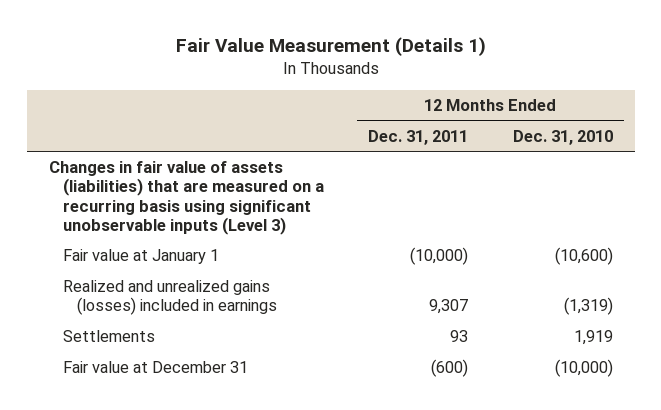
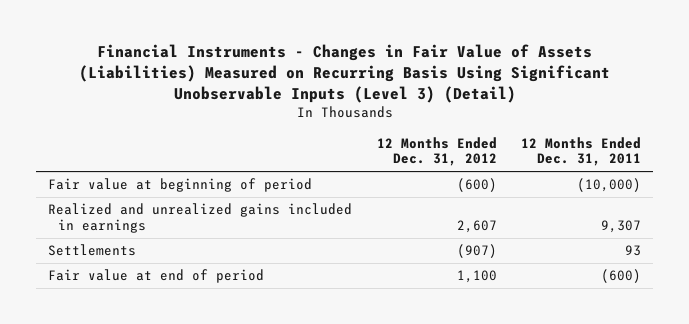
[175,36,486,56] Fair Value Measurement (Details 1) -> [78,43,610,103] Financial Instruments - Changes in Fair Value of Assets (Liabilities) Measured on Recurring Basis Using Significant Unobservable Inputs (Level 3) (Detail)
[512,129,613,145] Dec. 31, 2010 -> none
none -> [376,136,497,167] 12 Months Ended Dec. 31, 2012
[48,161,325,235] Changes in fair value of assets (liabilities) that are measured on a recurring basis using significant unobservable inputs (Level 3) -> none
[63,249,220,265] Fair value at January 1 -> [48,178,313,193] Fair value at beginning of period
[63,280,278,316] Realized and unrealized gains (losses) included in earnings -> [48,203,353,234] Realized and unrealized gains included in earnings
[63,361,249,374] Fair value at December 31 -> [48,269,265,284] Fair value at end of period

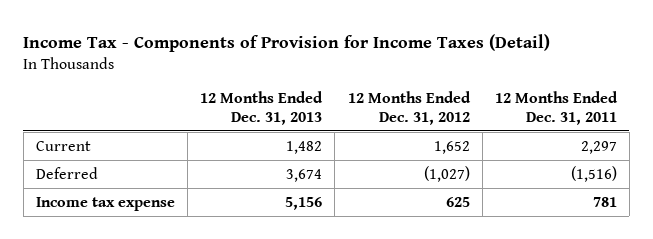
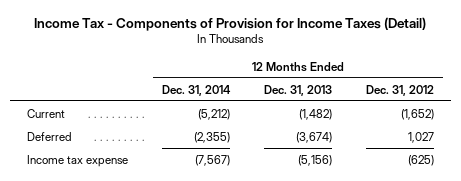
[494,90,618,125] 12 Months Ended Dec. 31, 2011 -> none
none -> [161,84,231,96] Dec. 31, 2014
[286,140,323,154] 1,482 -> [298,108,332,120] (1,482)
[433,140,470,154] 1,652 -> [401,108,435,120] (1,652)
[286,168,323,182] 3,674 -> [295,131,332,143] (3,674)
[423,165,470,182] (1,027) -> [408,131,435,143] 1,027
[285,196,323,210] 5,156 -> [297,154,332,166] (5,156)
[445,196,470,207] 625 -> [408,154,435,166] (625)

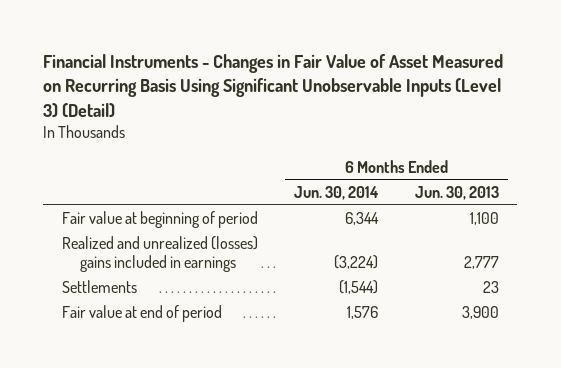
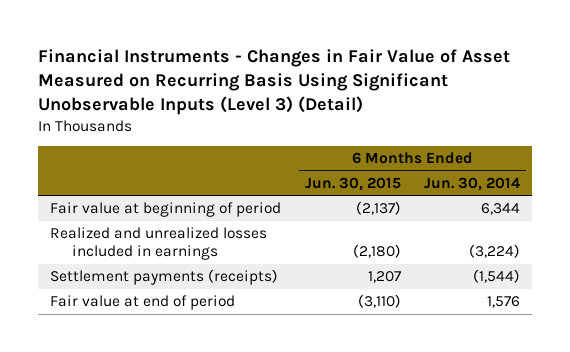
[415,185,500,200] Jun. 30, 2013 -> none
none -> [304,176,401,191] Jun. 30, 2015
[61,236,258,273] Realized and unrealized (losses) gains included in earnings -> [49,227,267,261] Realized and unrealized losses included in earnings
[61,280,137,294] Settlements -> [49,269,278,286] Settlement payments (receipts)

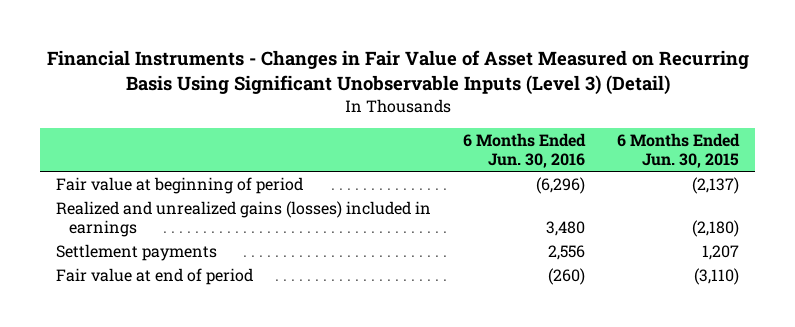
[424,176,521,191] Jun. 30, 2014 -> none
none -> [463,133,587,169] 6 Months Ended Jun. 30, 2016
[49,227,267,261] Realized and unrealized losses included in earnings -> [56,200,432,237] Realized and unrealized gains (losses) included in earnings
[49,269,278,286] Settlement payments (receipts) -> [56,243,218,261] Settlement payments

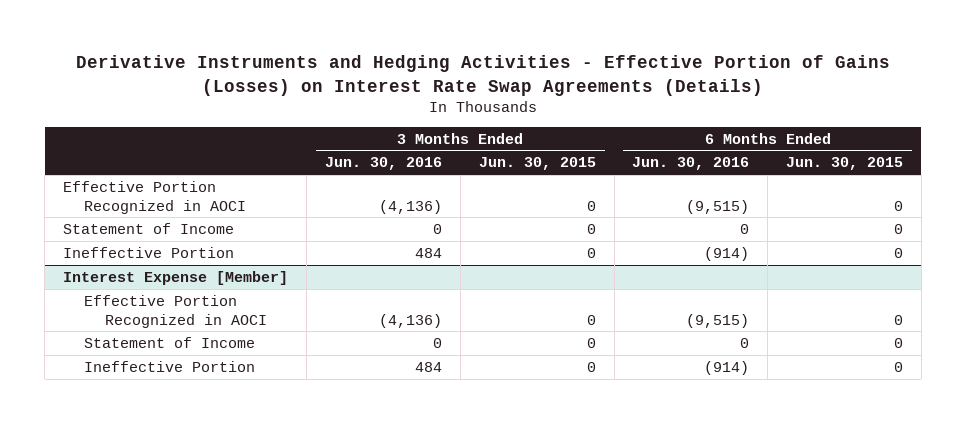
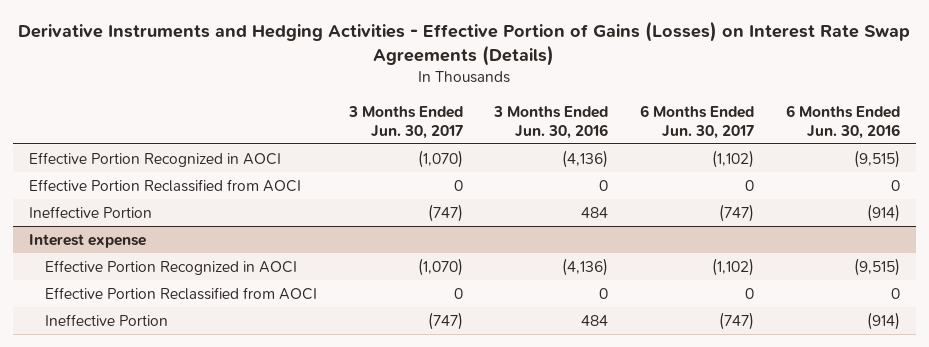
[478,157,596,171] Jun. 30, 2015 -> none
[786,157,904,171] Jun. 30, 2015 -> none
none -> [347,105,463,139] 3 Months Ended Jun. 30, 2017
none -> [640,104,755,139] 6 Months Ended Jun. 30, 2017
[63,222,235,234] Statement of Income -> [28,178,301,192] Effective Portion Reclassified from AOCI
[63,270,289,285] Interest Expense [Member] -> [28,233,146,248] Interest expense
[84,336,256,348] Statement of Income -> [44,286,317,300] Effective Portion Reclassified from AOCI

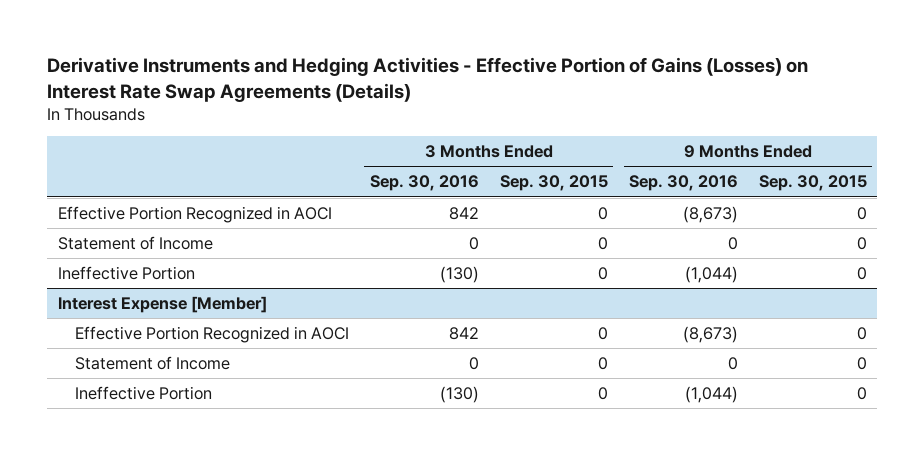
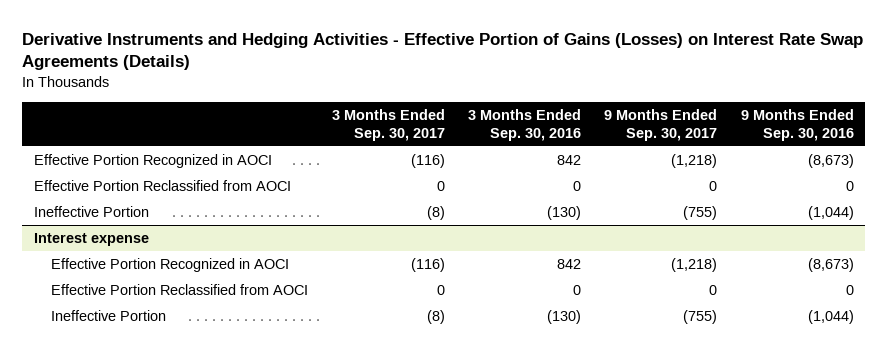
[499,175,608,192] Sep. 30, 2015 -> none
[758,175,867,192] Sep. 30, 2015 -> none
none -> [331,108,445,141] 3 Months Ended Sep. 30, 2017
none -> [604,108,718,141] 9 Months Ended Sep. 30, 2017
[57,235,213,250] Statement of Income -> [33,180,291,192] Effective Portion Reclassified from AOCI
[57,295,267,313] Interest Expense [Member] -> [33,233,149,247] Interest expense
[74,355,230,370] Statement of Income -> [51,284,309,296] Effective Portion Reclassified from AOCI

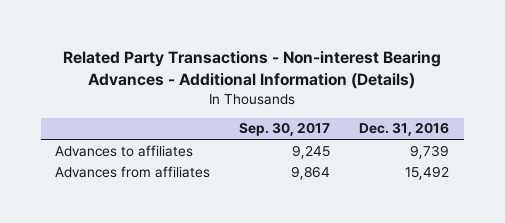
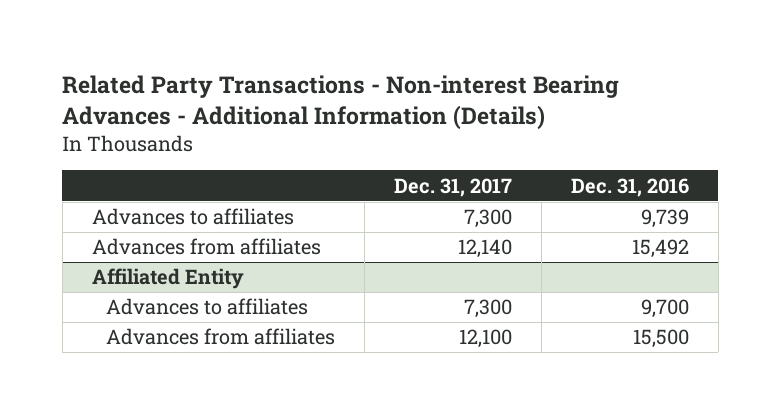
[239,122,331,137] Sep. 30, 2017 -> none
none -> [393,177,512,197] Dec. 31, 2017
none -> [91,268,244,290] Affiliated Entity
none -> [105,298,308,316] Advances to affiliates
none -> [105,328,335,346] Advances from affiliates

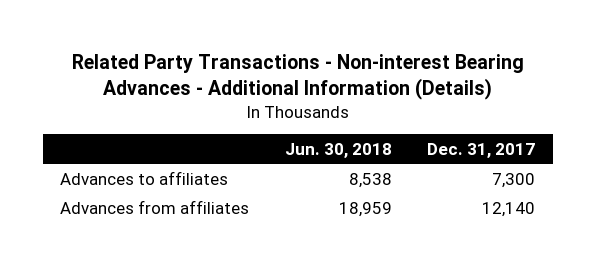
[570,177,689,197] Dec. 31, 2016 -> none
none -> [284,142,392,158] Jun. 30, 2018
[91,268,244,290] Affiliated Entity -> none
[105,298,308,316] Advances to affiliates -> none
[105,328,335,346] Advances from affiliates -> none

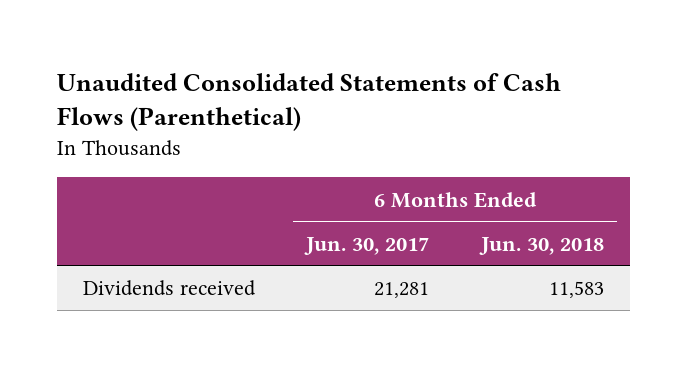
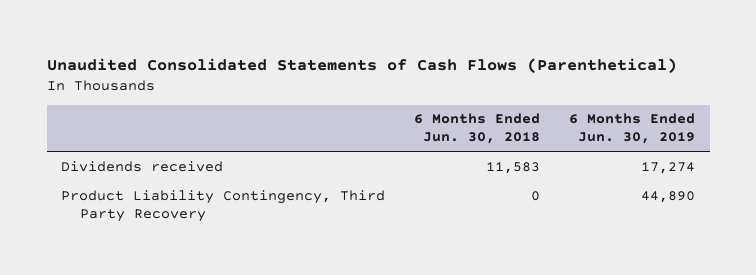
[304,236,430,255] Jun. 30, 2017 -> none
none -> [569,113,696,145] 6 Months Ended Jun. 30, 2019
none -> [61,189,386,222] Product Liability Contingency, Third Party Recovery

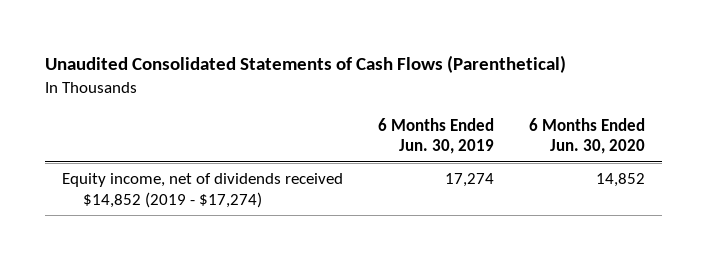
[414,113,541,145] 6 Months Ended Jun. 30, 2018 -> none
none -> [528,117,645,155] 6 Months Ended Jun. 30, 2020
[61,189,386,222] Product Liability Contingency, Third Party Recovery -> none
[61,160,224,172] Dividends received -> [62,173,344,208] Equity income, net of dividends received $14,852 (2019 - $17,274)

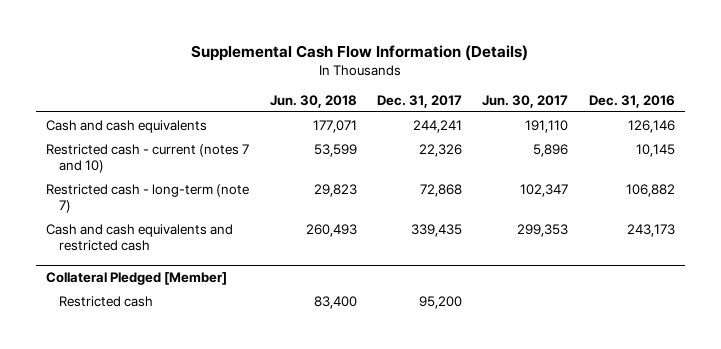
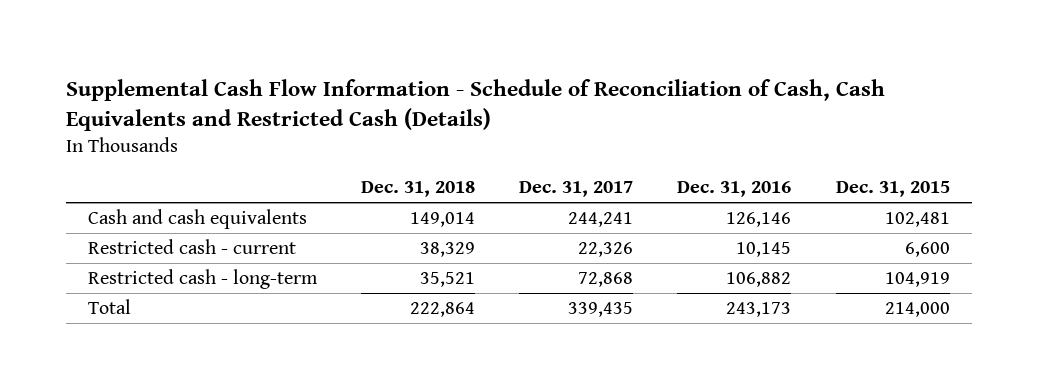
[191,44,529,61] Supplemental Cash Flow Information (Details) -> [65,78,885,132] Supplemental Cash Flow Information - Schedule of Reconciliation of Cash, Cash Equivalents and Restricted Cash (Details)
[269,94,357,108] Jun. 30, 2018 -> none
[482,94,569,108] Jun. 30, 2017 -> none
none -> [360,181,475,198] Dec. 31, 2018
none -> [835,181,950,198] Dec. 31, 2015
[46,271,228,285] Collateral Pledged [Member] -> none
[59,295,154,307] Restricted cash -> none
[46,143,250,173] Restricted cash - current (notes 7 and 10) -> [87,239,296,255] Restricted cash - current
[46,183,250,213] Restricted cash - long-term (note 7) -> [87,269,318,290] Restricted cash - long-term
[46,223,234,251] Cash and cash equivalents and restricted cash -> [87,299,131,315] Total

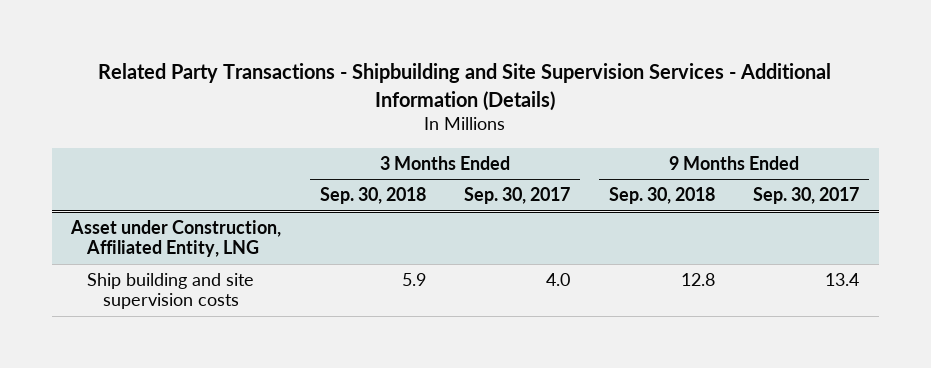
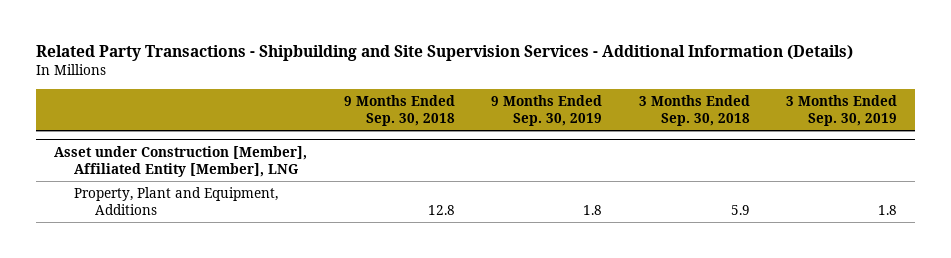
[464,187,571,205] Sep. 30, 2017 -> none
[753,187,860,205] Sep. 30, 2017 -> none
none -> [491,95,603,127] 9 Months Ended Sep. 30, 2019
none -> [786,95,898,127] 3 Months Ended Sep. 30, 2019
[70,219,282,258] Asset under Construction, Affiliated Entity, LNG -> [54,145,308,177] Asset under Construction [Member], Affiliated Entity [Member], LNG
[87,272,255,310] Ship building and site supervision costs -> [74,187,279,216] Property, Plant and Equipment, Additions

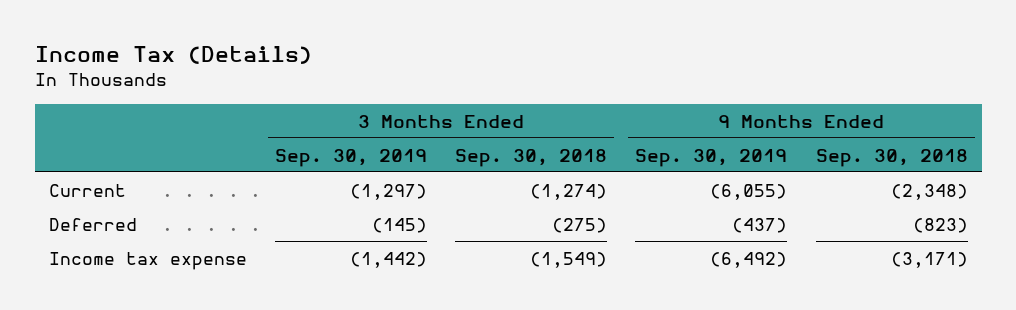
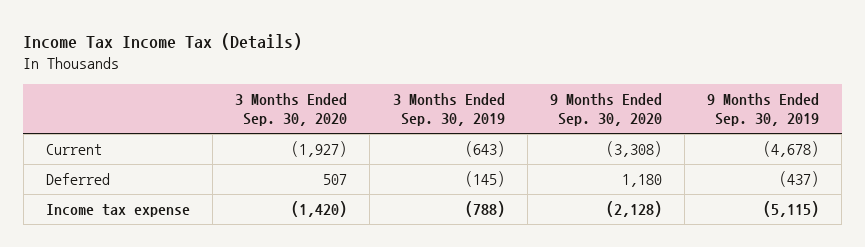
[34,46,312,65] Income Tax (Details) -> [23,33,303,51] Income Tax Income Tax (Details)
[455,148,608,167] Sep. 30, 2018 -> none
[815,148,968,167] Sep. 30, 2018 -> none
none -> [235,92,348,127] 3 Months Ended Sep. 30, 2020
none -> [549,92,662,127] 9 Months Ended Sep. 30, 2020
[349,183,427,200] (1,297) -> [464,140,505,157] (643)
[710,183,788,200] (6,055) -> [763,140,820,157] (4,678)
[349,251,427,268] (1,442) -> [464,200,505,217] (788)
[710,251,788,268] (6,492) -> [763,200,820,217] (5,115)

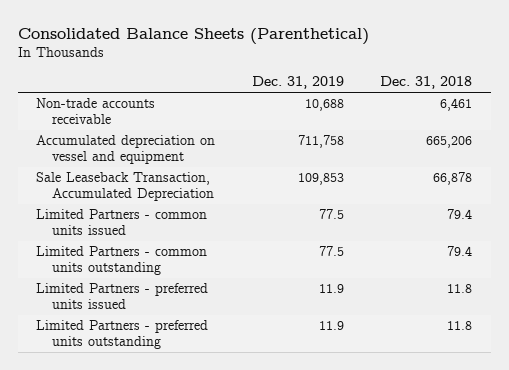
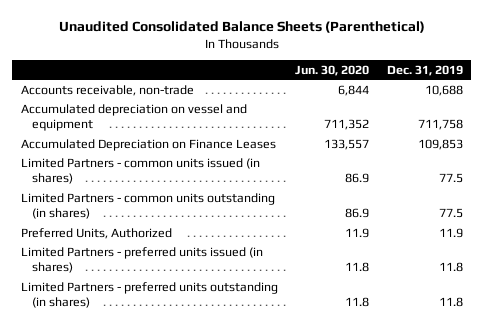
[18,28,370,46] Consolidated Balance Sheets (Parenthetical) -> [58,21,425,34] Unaudited Consolidated Balance Sheets (Parenthetical)
[380,76,473,90] Dec. 31, 2018 -> none
none -> [295,64,370,76] Jun. 30, 2020
[36,98,156,125] Non-trade accounts receivable -> [20,84,194,96] Accounts receivable, non-trade
[36,172,215,202] Sale Leaseback Transaction, Accumulated Depreciation -> [20,138,276,151] Accumulated Depreciation on Finance Leases
[36,209,208,236] Limited Partners - common units issued -> [20,157,260,185] Limited Partners - common units issued (in shares)
[36,246,208,276] Limited Partners - common units outstanding -> [20,192,275,220] Limited Partners - common units outstanding (in shares)
none -> [20,227,172,239] Preferred Units, Authorized
[36,283,209,310] Limited Partners - preferred units issued -> [20,246,263,274] Limited Partners - preferred units issued (in shares)
[318,284,344,294] 11.9 -> [438,262,463,273] 11.8
[36,320,209,350] Limited Partners - preferred units outstanding -> [20,281,278,309] Limited Partners - preferred units outstanding (in shares)
[318,321,344,331] 11.9 -> [438,297,463,308] 11.8

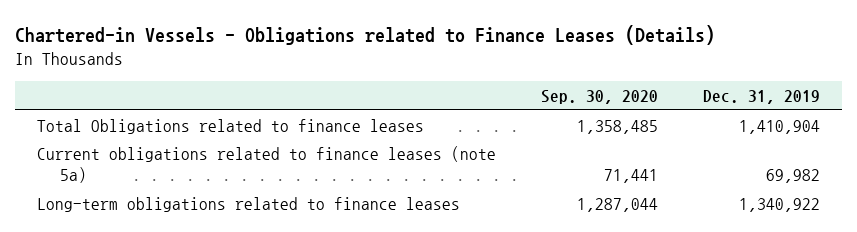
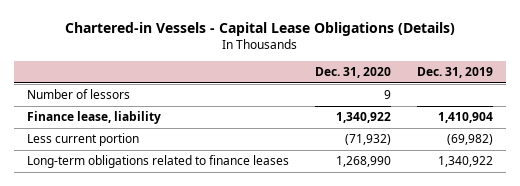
[14,25,715,46] Chartered-in Vessels - Obligations related to Finance Leases (Details) -> [64,21,455,36] Chartered-in Vessels - Capital Lease Obligations (Details)
[540,89,658,104] Sep. 30, 2020 -> none
none -> [314,67,391,79] Dec. 31, 2020
[37,145,497,184] Current obligations related to finance leases (note 5a) -> none
none -> [27,89,131,100] Number of lessors
[37,118,425,134] Total Obligations related to finance leases -> [27,111,162,125] Finance lease, liability
none -> [27,133,140,147] Less current portion

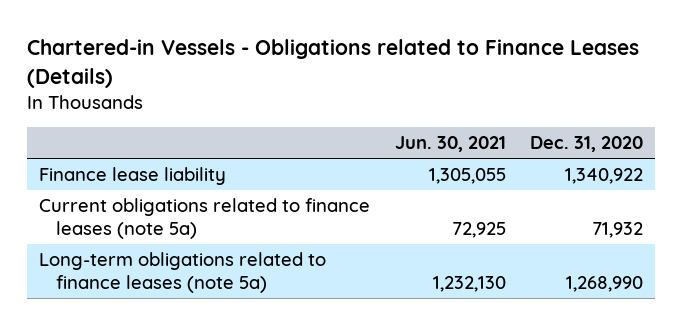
[64,21,455,36] Chartered-in Vessels - Capital Lease Obligations (Details) -> [27,39,640,88] Chartered-in Vessels - Obligations related to Finance Leases (Details)
[416,67,493,79] Dec. 31, 2019 -> none
none -> [394,135,506,152] Jun. 30, 2021
[27,89,131,100] Number of lessors -> none
[27,133,140,147] Less current portion -> none
[27,111,162,125] Finance lease, liability -> [39,167,227,186] Finance lease liability
none -> [39,198,371,239] Current obligations related to finance leases (note 5a)
[27,155,290,169] Long-term obligations related to finance leases -> [39,252,327,293] Long-term obligations related to finance leases (note 5a)

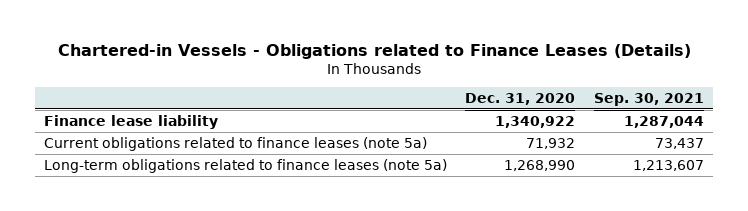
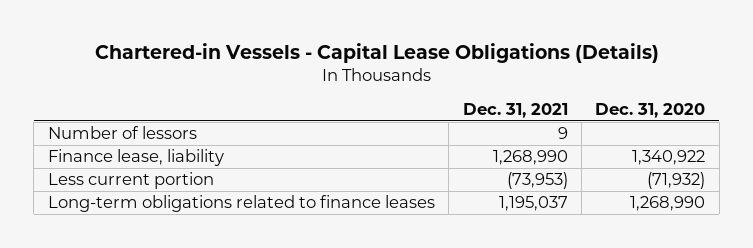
[57,43,691,59] Chartered-in Vessels - Obligations related to Finance Leases (Details) -> [94,43,659,64] Chartered-in Vessels - Capital Lease Obligations (Details)
[593,92,704,106] Sep. 30, 2021 -> none
none -> [462,102,568,118] Dec. 31, 2021
[44,136,428,151] Current obligations related to finance leases (note 5a) -> none
none -> [47,126,197,140] Number of lessors
[44,114,219,129] Finance lease liability -> [47,149,224,167] Finance lease, liability
none -> [47,172,214,190] Less current portion
[44,158,448,173] Long-term obligations related to finance leases (note 5a) -> [47,195,435,213] Long-term obligations related to finance leases

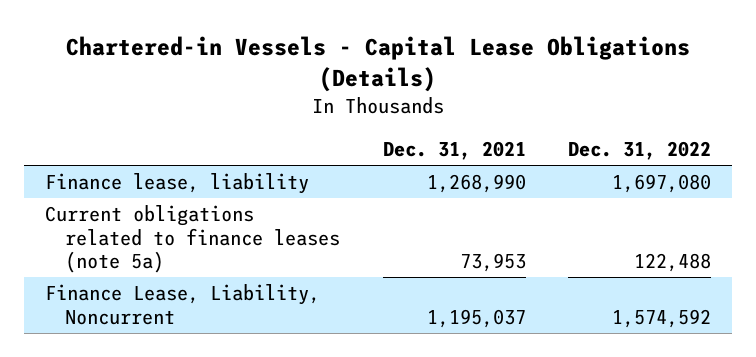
[595,102,706,118] Dec. 31, 2020 -> none
none -> [568,140,712,160] Dec. 31, 2022
[47,126,197,140] Number of lessors -> none
[47,172,214,190] Less current portion -> none
none -> [44,205,341,273] Current obligations related to finance leases (note 5a)
[47,195,435,213] Long-term obligations related to finance leases -> [44,284,320,325] Finance Lease, Liability, Noncurrent

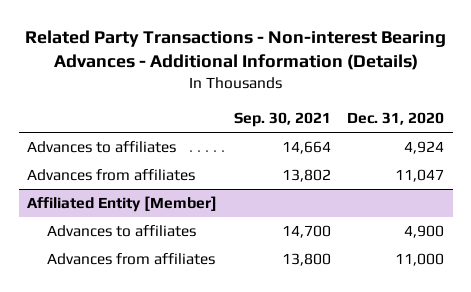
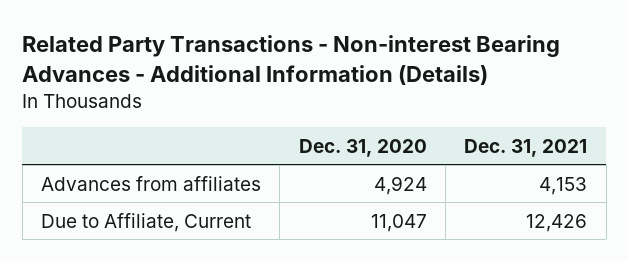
[233,112,331,128] Sep. 30, 2021 -> none
none -> [464,138,588,157] Dec. 31, 2021
[27,196,218,213] Affiliated Entity [Member] -> none
[46,225,196,238] Advances to affiliates -> none
[46,253,215,266] Advances from affiliates -> none
[27,141,177,154] Advances to affiliates -> [41,175,262,191] Advances from affiliates
[27,169,196,182] Advances from affiliates -> [41,212,252,232] Due to Affiliate, Current

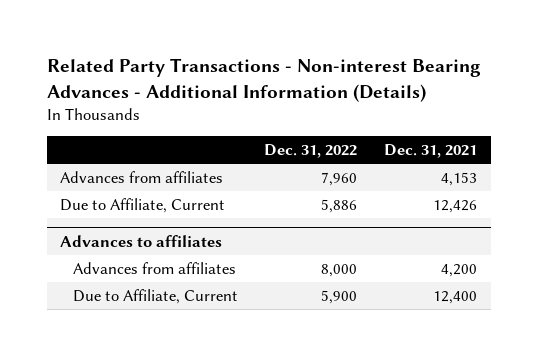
[298,138,427,157] Dec. 31, 2020 -> none
none -> [264,144,358,159] Dec. 31, 2022
none -> [60,234,223,247] Advances to affiliates
none -> [72,262,236,275] Advances from affiliates
none -> [72,289,238,305] Due to Affiliate, Current

